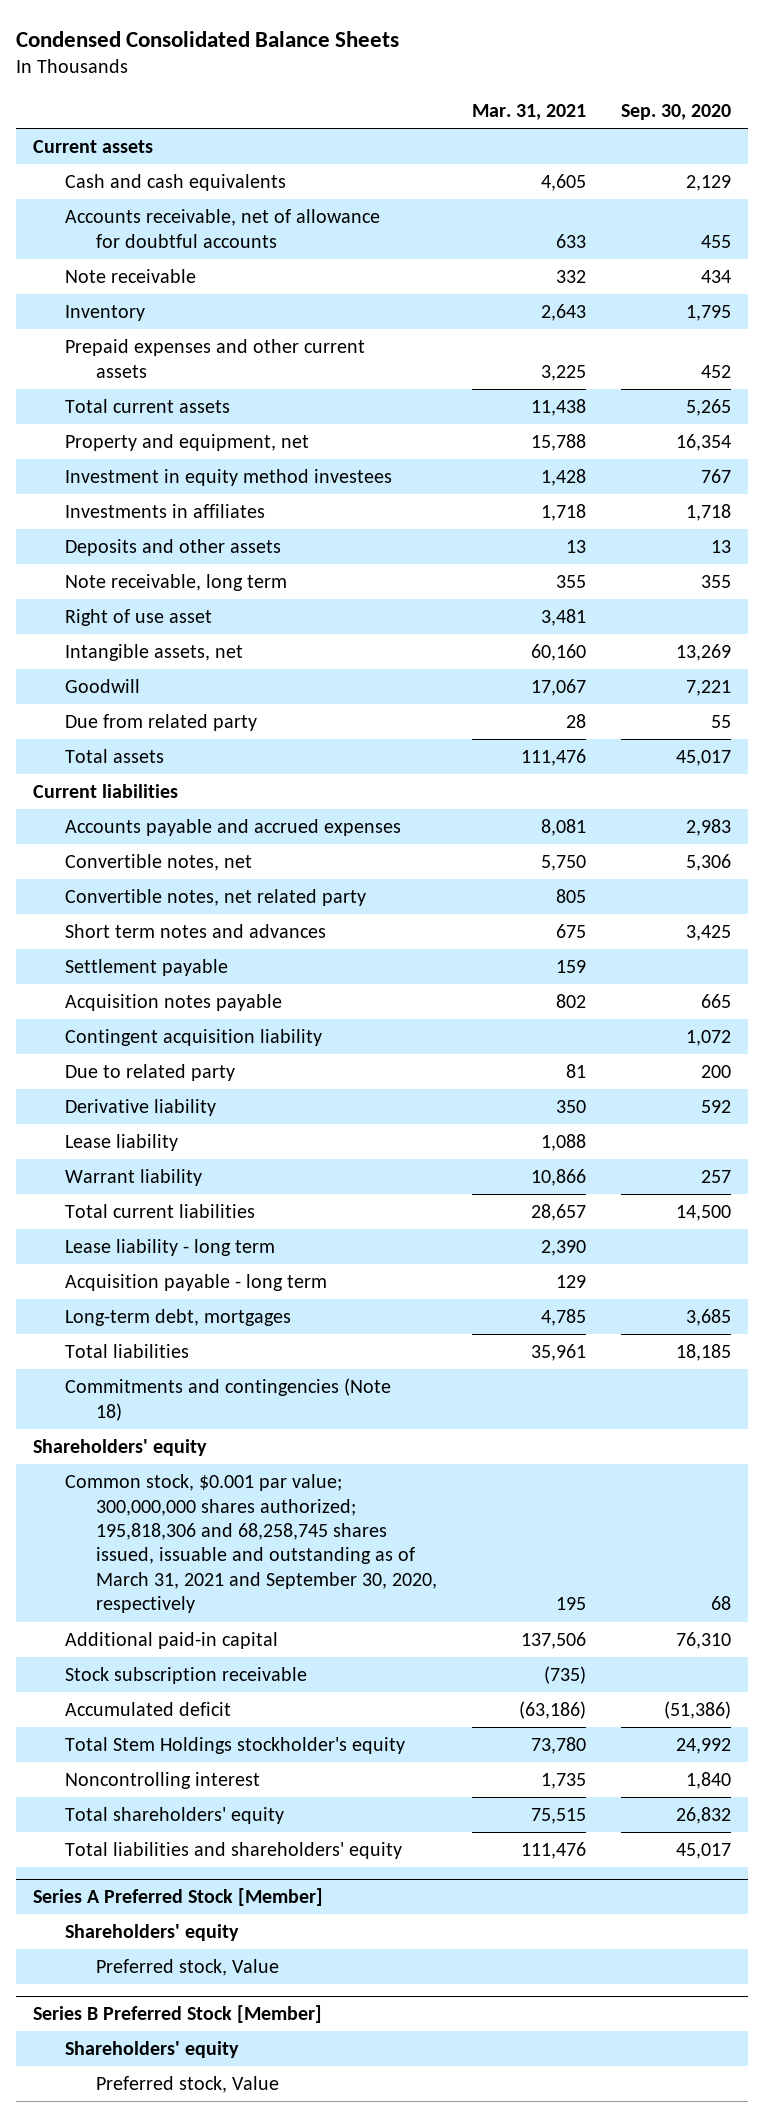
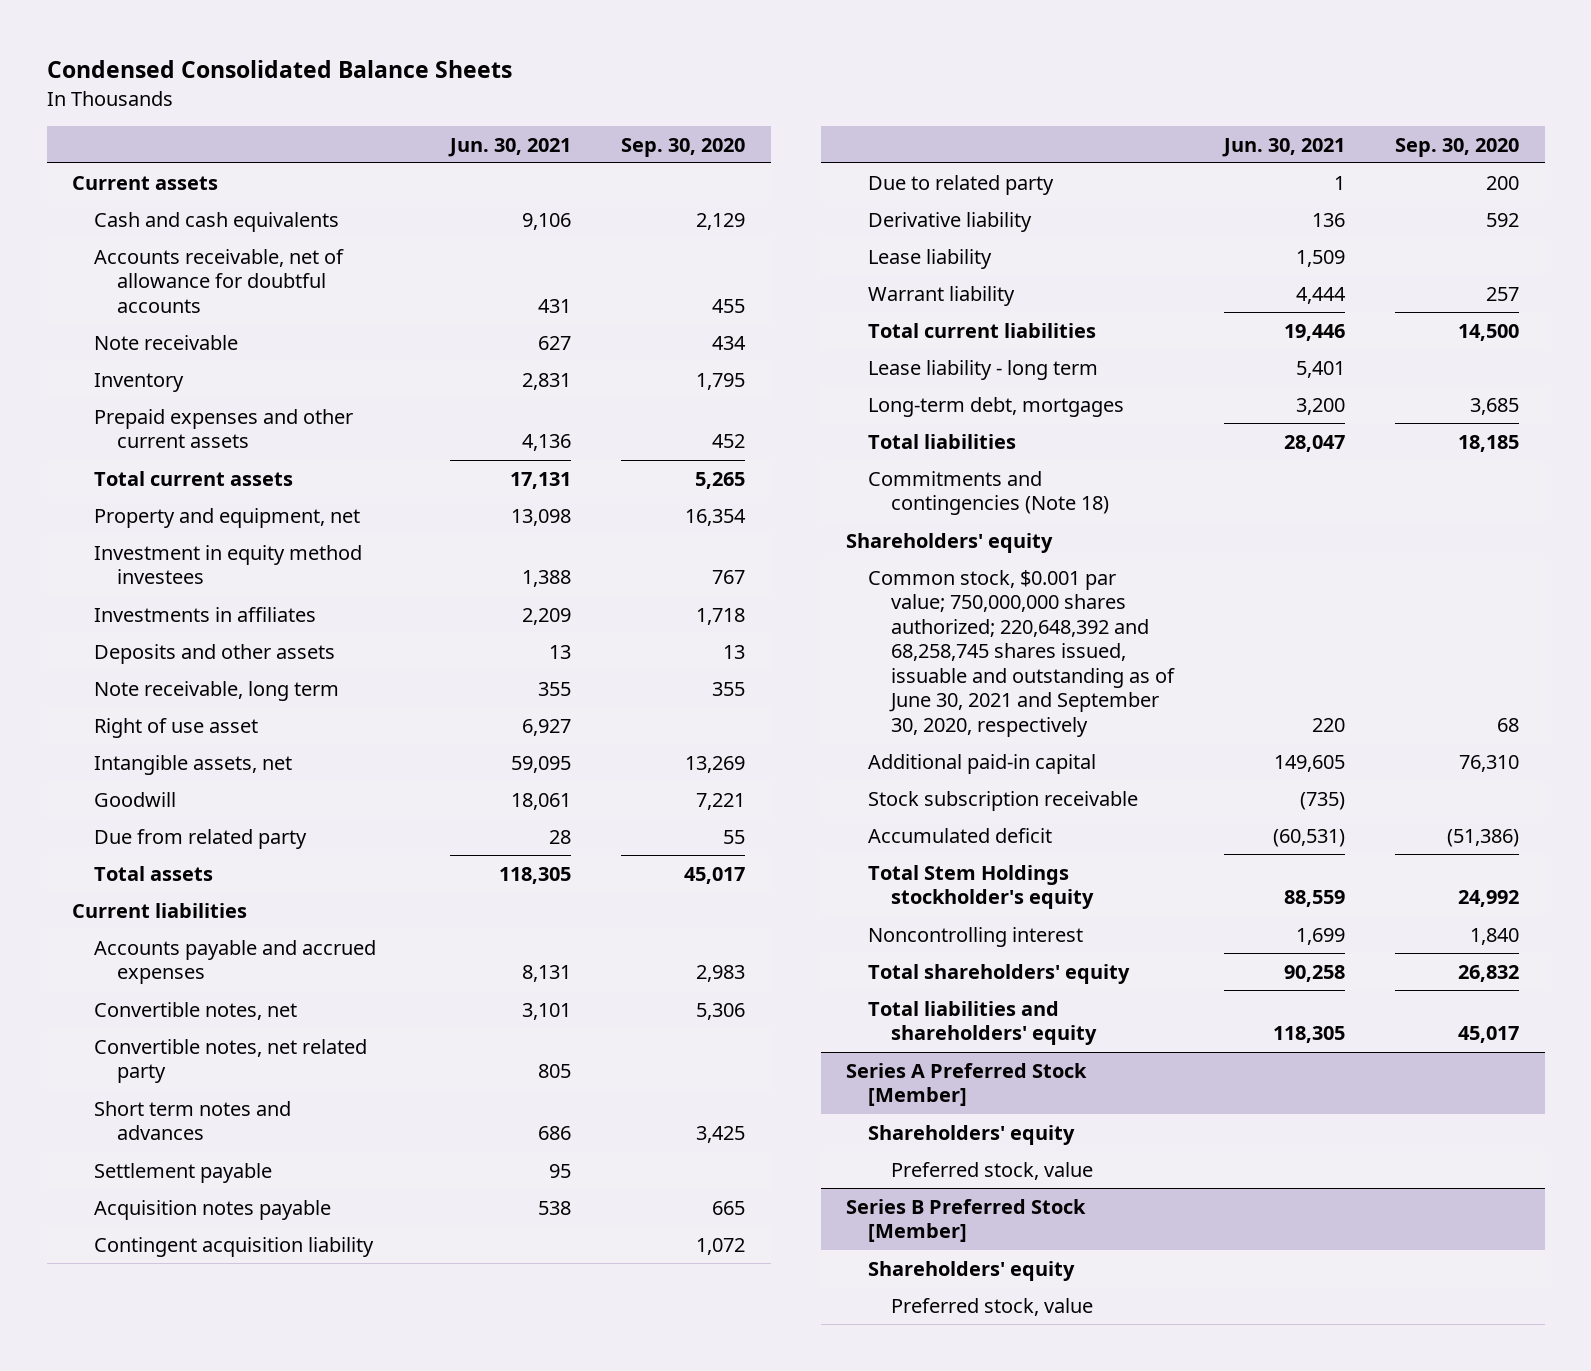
[471,104,586,121] Mar. 31, 2021 -> none
none -> [448,137,572,157] Jun. 30, 2021
[64,1274,327,1292] Acquisition payable - long term -> none
[64,1474,438,1614] Common stock, $0.001 par value; 300,000,000 shares authorized; 195,818,306 and 68,258,745 shares issued, issuable and outstanding as of March 31, 2021 and September 30, 2020, respectively -> [868,569,1175,737] Common stock, $0.001 par value; 750,000,000 shares authorized; 220,648,392 and 68,258,745 shares issued, issuable and outstanding as of June 30, 2021 and September 30, 2020, respectively
[96,1959,280,1977] Preferred stock, Value -> [890,1161,1093,1180] Preferred stock, value
[96,2076,280,2094] Preferred stock, Value -> [890,1297,1093,1316] Preferred stock, value

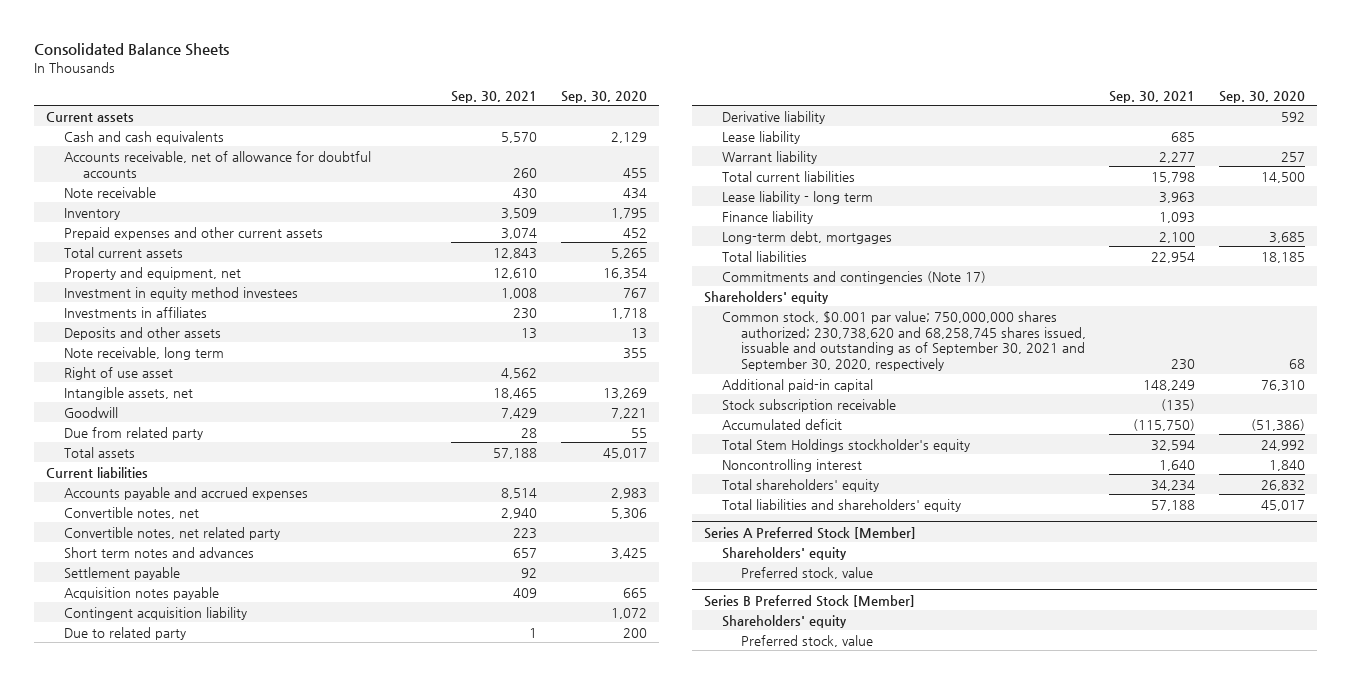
[46,60,512,79] Condensed Consolidated Balance Sheets -> [33,43,229,57] Consolidated Balance Sheets
[448,137,572,157] Jun. 30, 2021 -> none
none -> [451,90,538,103] Sep. 30, 2021
none -> [722,210,814,224] Finance liability
[868,470,1109,516] Commitments and contingencies (Note 18) -> [722,270,987,284] Commitments and contingencies (Note 17)
[868,569,1175,737] Common stock, $0.001 par value; 750,000,000 shares authorized; 220,648,392 and 68,258,745 shares issued, issuable and outstanding as of June 30, 2021 and September 30, 2020, respectively -> [722,310,1086,372] Common stock, $0.001 par value; 750,000,000 shares authorized; 230,738,620 and 68,258,745 shares issued, issuable and outstanding as of September 30, 2021 and September 30, 2020, respectively

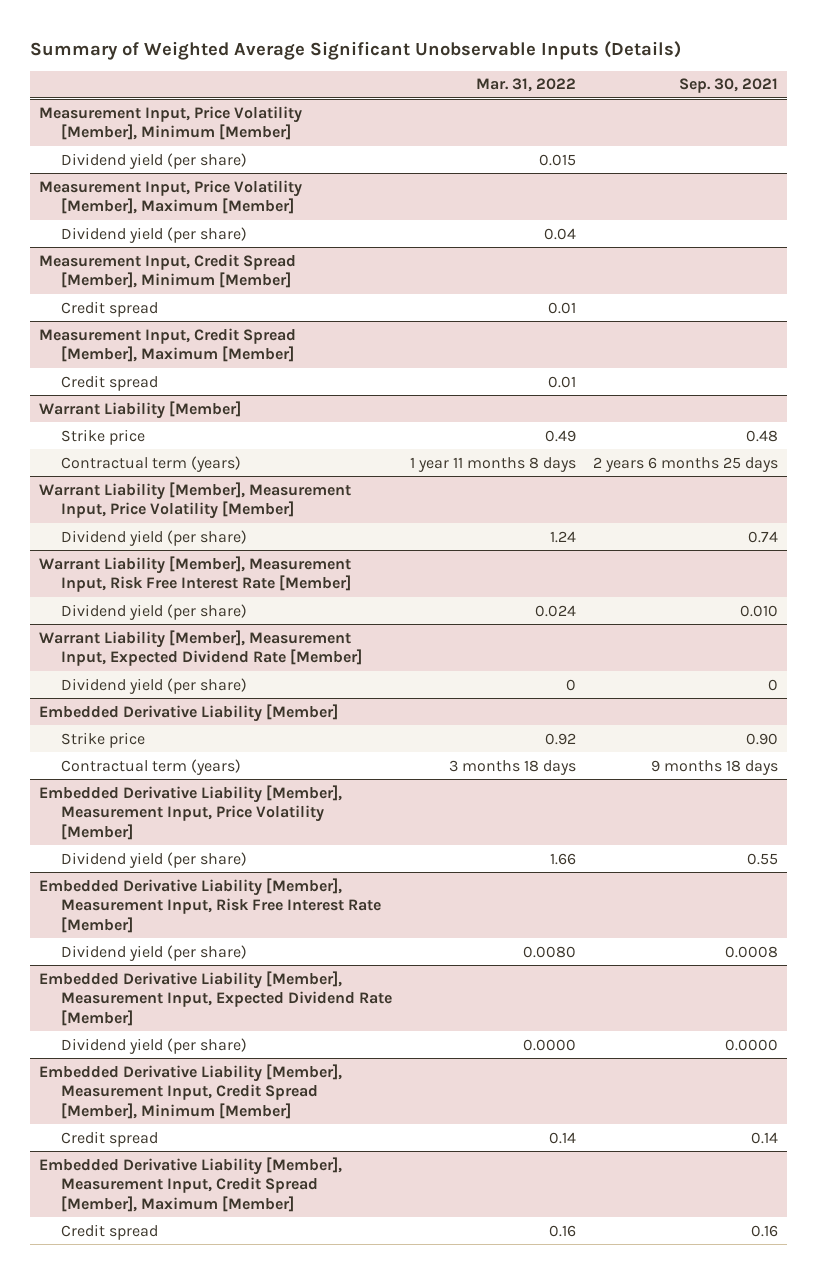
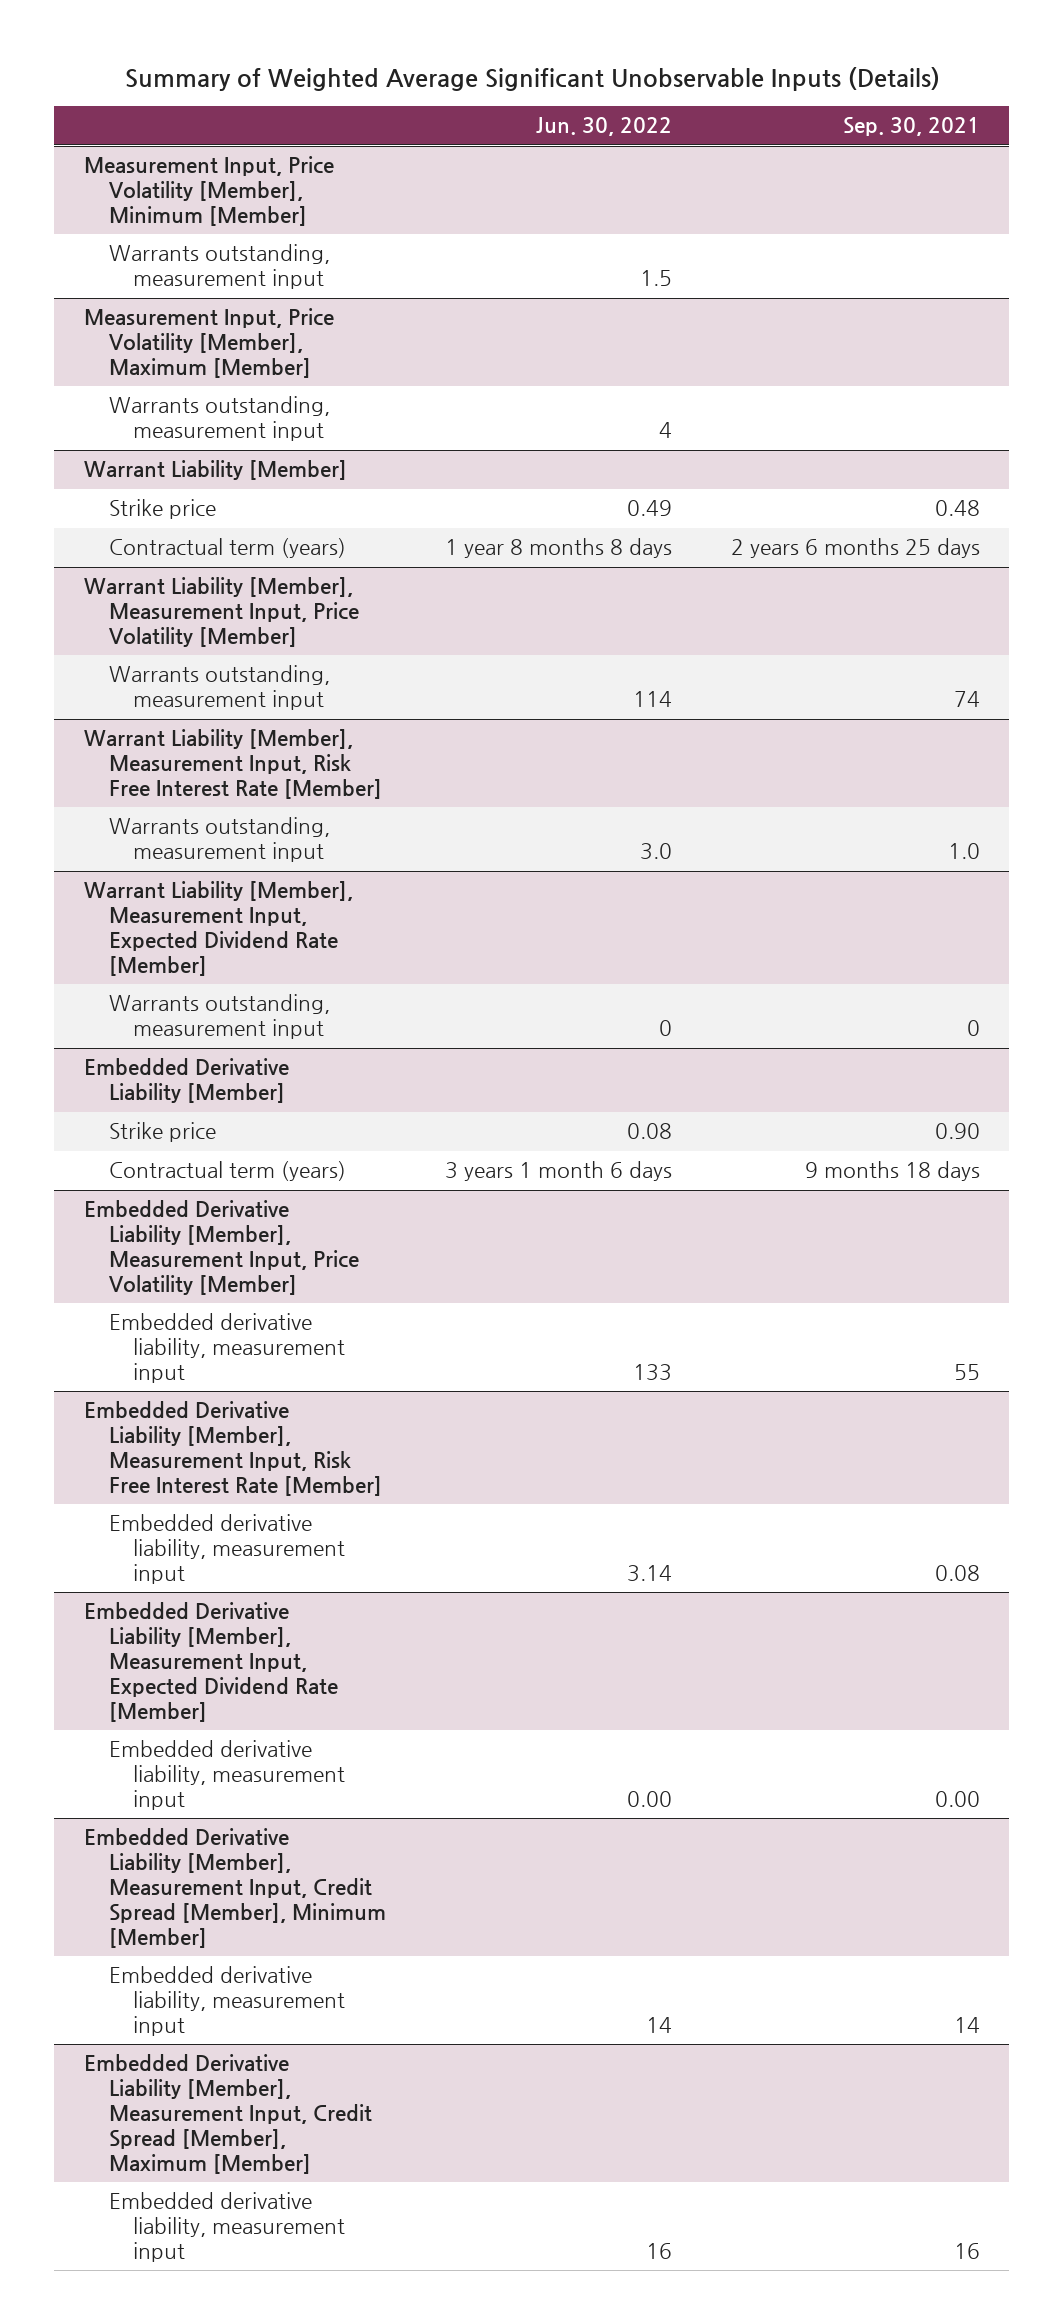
[475,78,576,93] Mar. 31, 2022 -> none
none -> [535,117,672,137] Jun. 30, 2022
[60,152,247,169] Dividend yield (per share) -> [108,244,330,290] Warrants outstanding, measurement input
[38,253,296,289] Measurement Input, Credit Spread [Member], Minimum [Member] -> none
[60,300,158,317] Credit spread -> none
[38,327,296,363] Measurement Input, Credit Spread [Member], Maximum [Member] -> none
[60,374,158,391] Credit spread -> none
[60,226,247,243] Dividend yield (per share) -> [108,396,330,442] Warrants outstanding, measurement input
[60,529,247,546] Dividend yield (per share) -> none
none -> [108,665,330,711] Warrants outstanding, measurement input
[60,603,247,620] Dividend yield (per share) -> none
none -> [108,817,330,863] Warrants outstanding, measurement input
[60,677,247,694] Dividend yield (per share) -> [108,994,330,1040] Warrants outstanding, measurement input
[60,851,247,868] Dividend yield (per share) -> none
none -> [108,1313,346,1384] Embedded derivative liability, measurement input
[60,944,247,961] Dividend yield (per share) -> none
none -> [108,1514,346,1585] Embedded derivative liability, measurement input
[60,1037,247,1054] Dividend yield (per share) -> none
none -> [108,1740,346,1811] Embedded derivative liability, measurement input
[60,1130,158,1147] Credit spread -> none
none -> [108,1966,346,2037] Embedded derivative liability, measurement input
[60,1223,158,1240] Credit spread -> none
none -> [108,2192,346,2263] Embedded derivative liability, measurement input

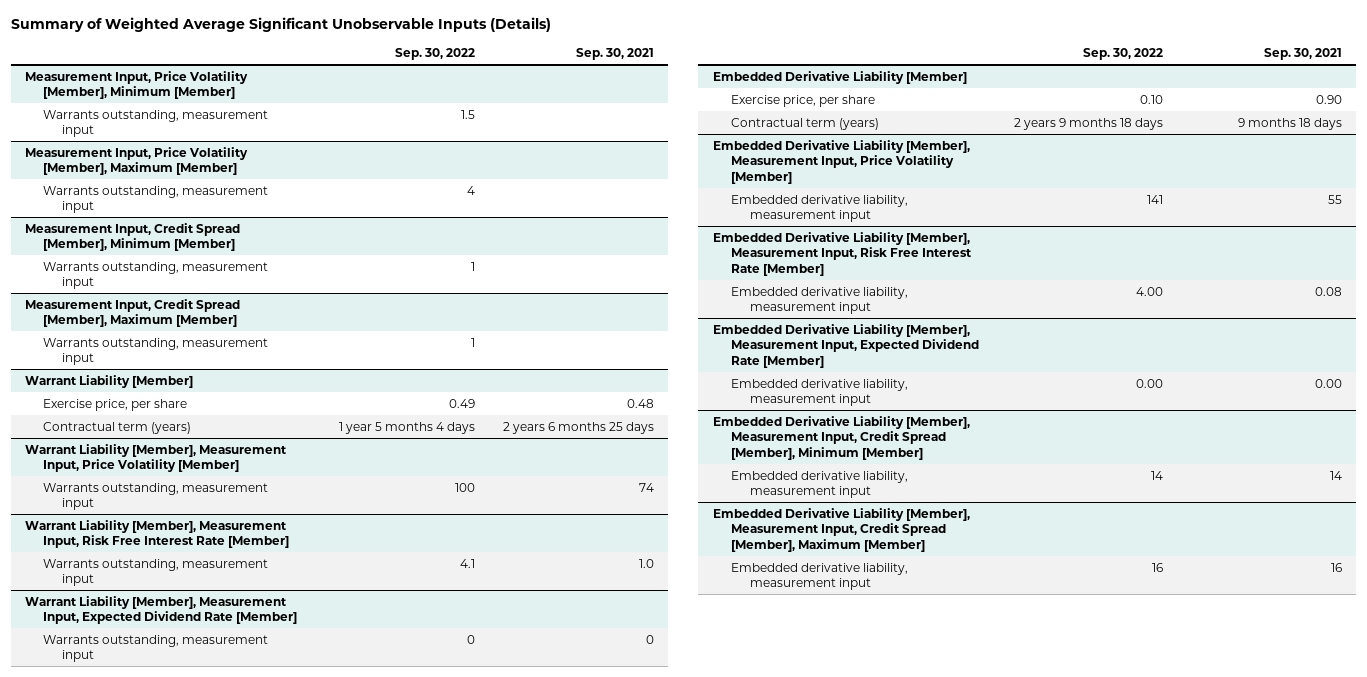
[535,117,672,137] Jun. 30, 2022 -> none
none -> [394,47,475,60] Sep. 30, 2022
none -> [24,222,240,252] Measurement Input, Credit Spread [Member], Minimum [Member]
none -> [43,261,269,290] Warrants outstanding, measurement input
none -> [24,298,240,328] Measurement Input, Credit Spread [Member], Maximum [Member]
none -> [43,337,269,366] Warrants outstanding, measurement input
[108,499,216,520] Strike price -> [43,398,188,411] Exercise price, per share
[108,1122,216,1143] Strike price -> [731,94,876,107] Exercise price, per share

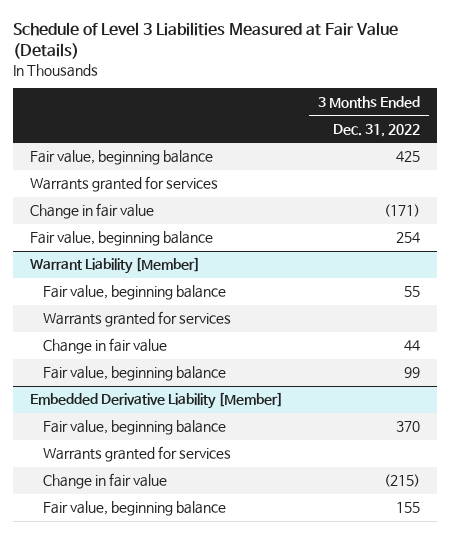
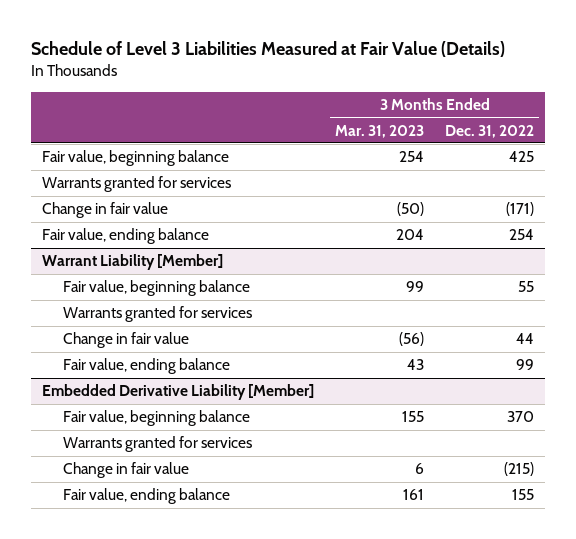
none -> [334,124,424,138] Mar. 31, 2023
[30,231,214,247] Fair value, beginning balance -> [41,228,209,245] Fair value, ending balance
[43,366,227,382] Fair value, beginning balance -> [63,358,231,375] Fair value, ending balance
[43,501,227,517] Fair value, beginning balance -> [63,488,231,505] Fair value, ending balance

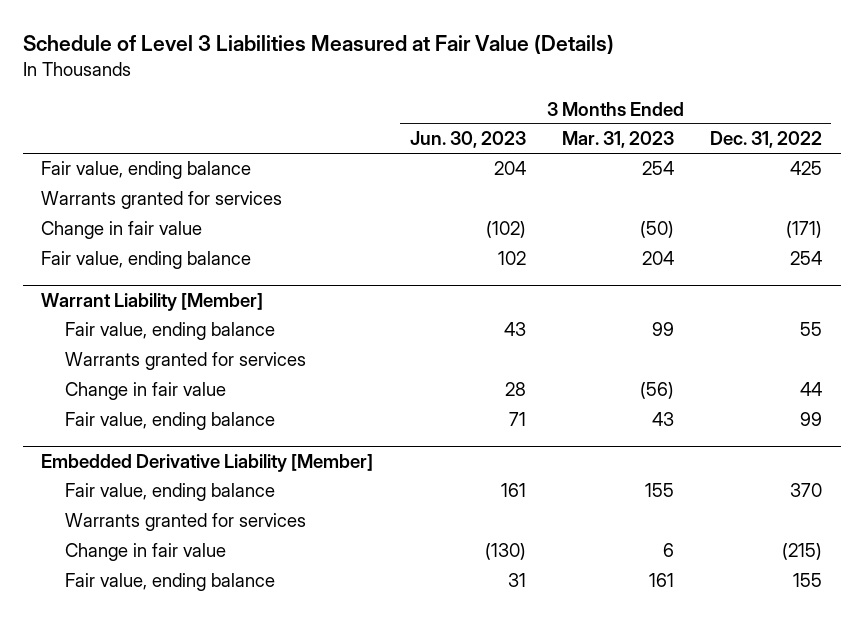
none -> [409,131,526,149] Jun. 30, 2023
[41,150,229,167] Fair value, beginning balance -> [41,161,252,180] Fair value, ending balance
[63,280,251,297] Fair value, beginning balance -> [64,322,275,341] Fair value, ending balance
[63,410,251,427] Fair value, beginning balance -> [64,483,275,502] Fair value, ending balance

